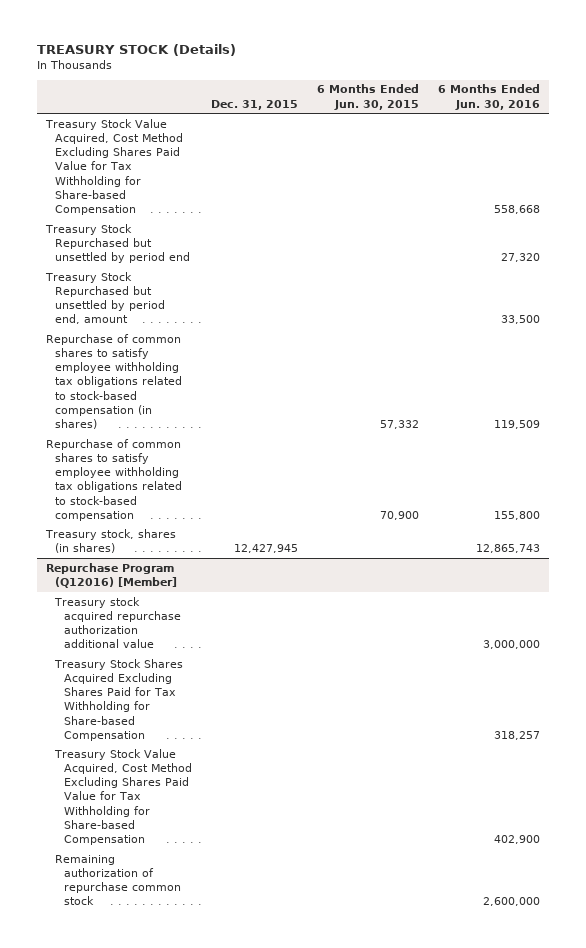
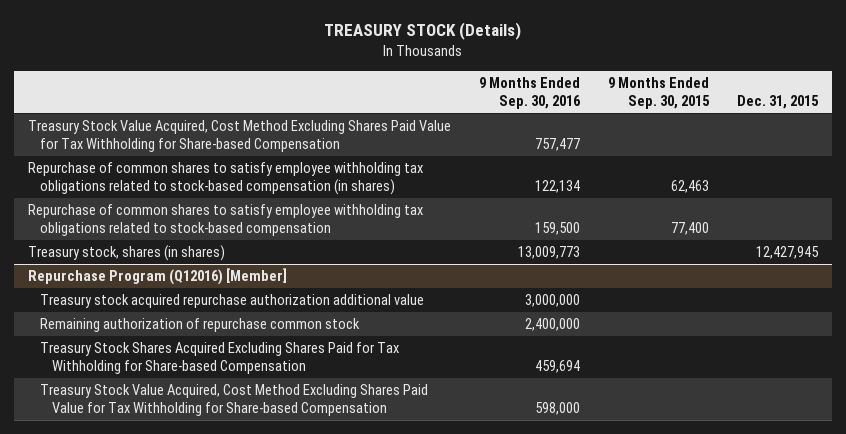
[317,84,420,110] 6 Months Ended Jun. 30, 2015 -> none
[437,84,540,110] 6 Months Ended Jun. 30, 2016 -> none
none -> [478,77,581,110] 9 Months Ended Sep. 30, 2016
none -> [607,77,710,110] 9 Months Ended Sep. 30, 2015
[45,223,191,264] Treasury Stock Repurchased but unsettled by period end -> none
[45,271,166,325] Treasury Stock Repurchased but unsettled by period end, amount -> none
[55,854,182,906] Remaining authorization of repurchase common stock -> [40,318,361,333] Remaining authorization of repurchase common stock

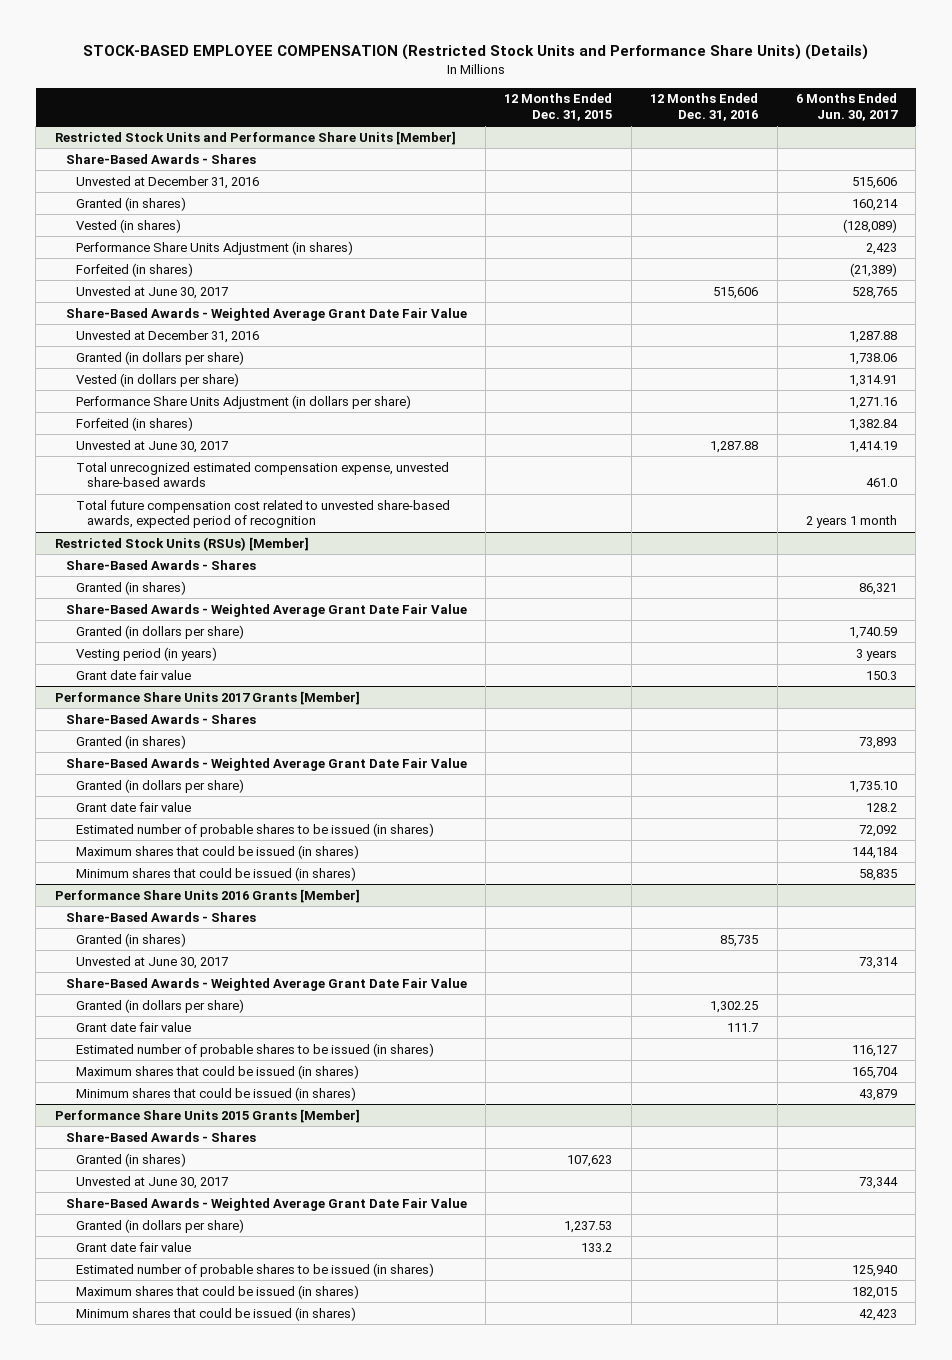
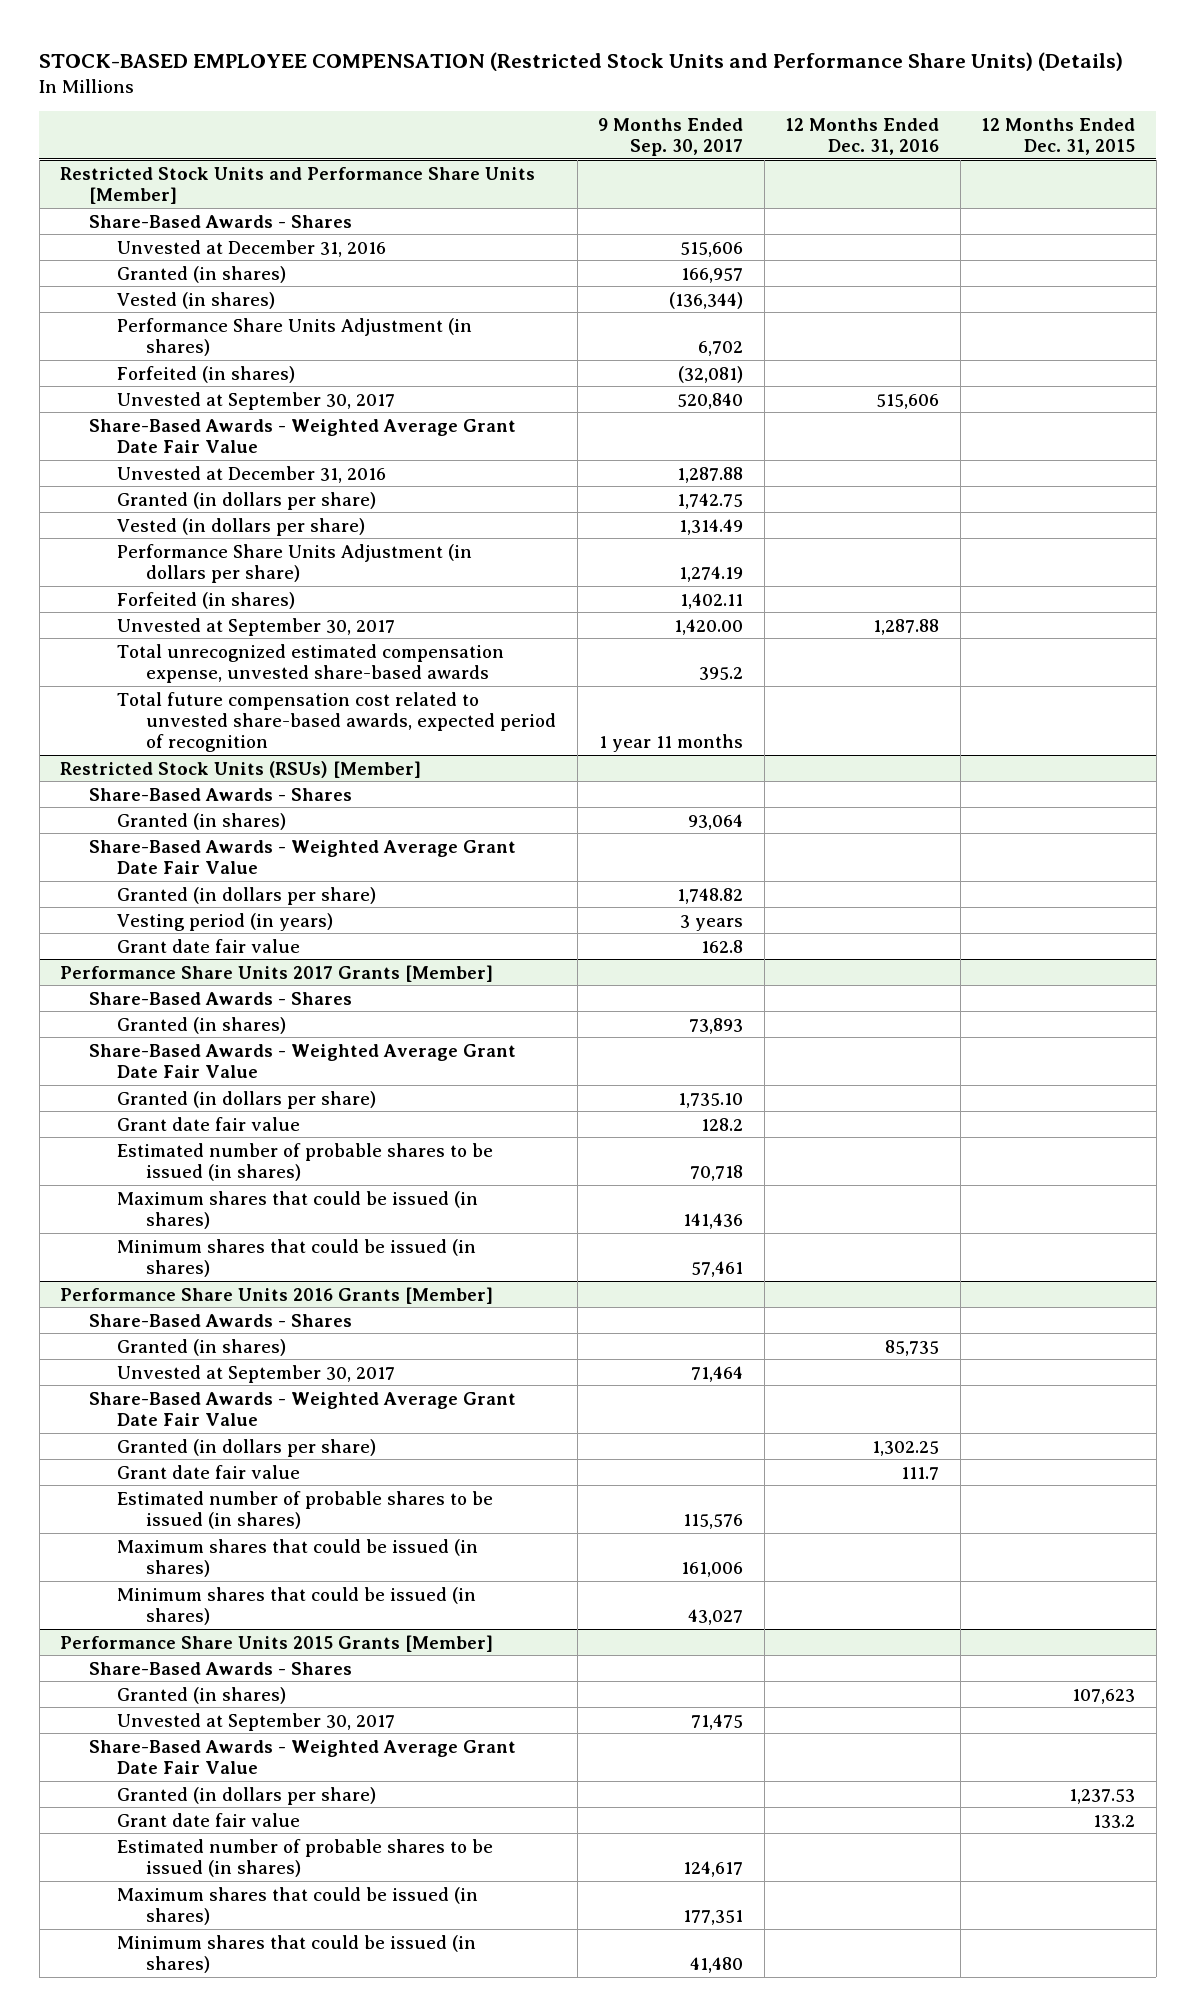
[795,93,898,121] 6 Months Ended Jun. 30, 2017 -> none
none -> [598,117,744,156] 9 Months Ended Sep. 30, 2017
[76,285,229,299] Unvested at June 30, 2017 -> [117,391,396,410] Unvested at September 30, 2017
[76,439,229,453] Unvested at June 30, 2017 -> [117,617,396,636] Unvested at September 30, 2017
[76,955,229,969] Unvested at June 30, 2017 -> [117,1364,396,1383] Unvested at September 30, 2017
[76,1175,229,1189] Unvested at June 30, 2017 -> [117,1712,396,1731] Unvested at September 30, 2017

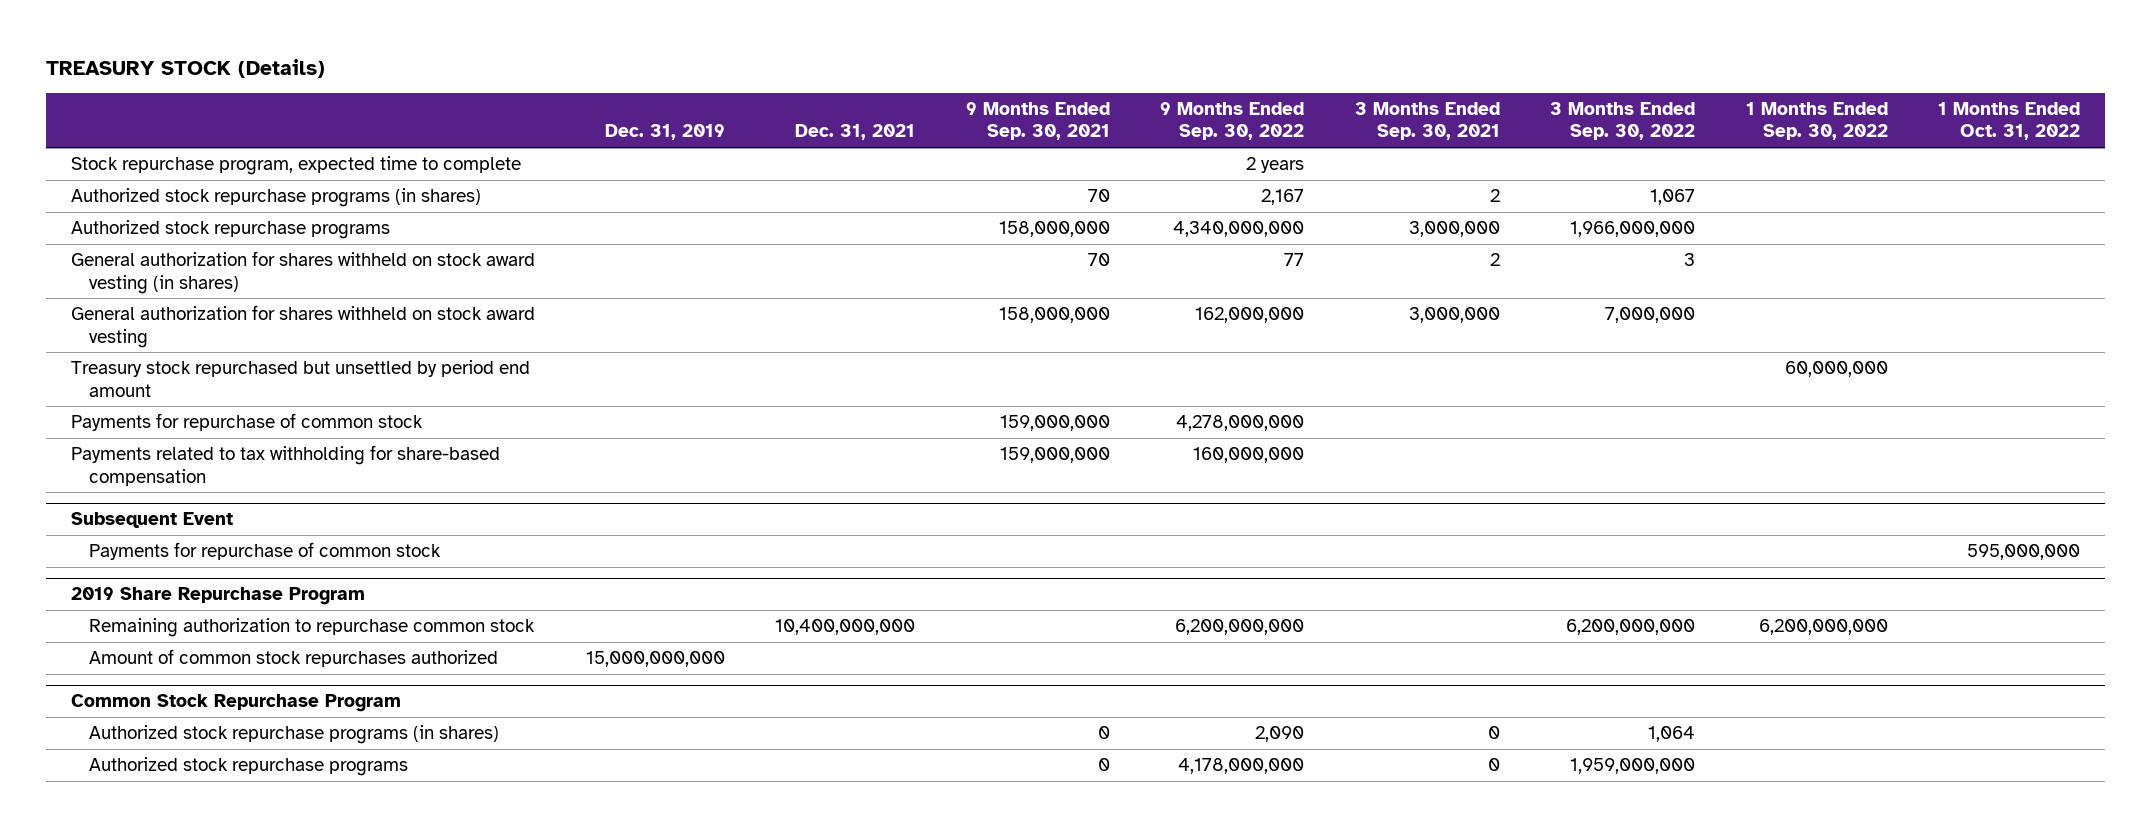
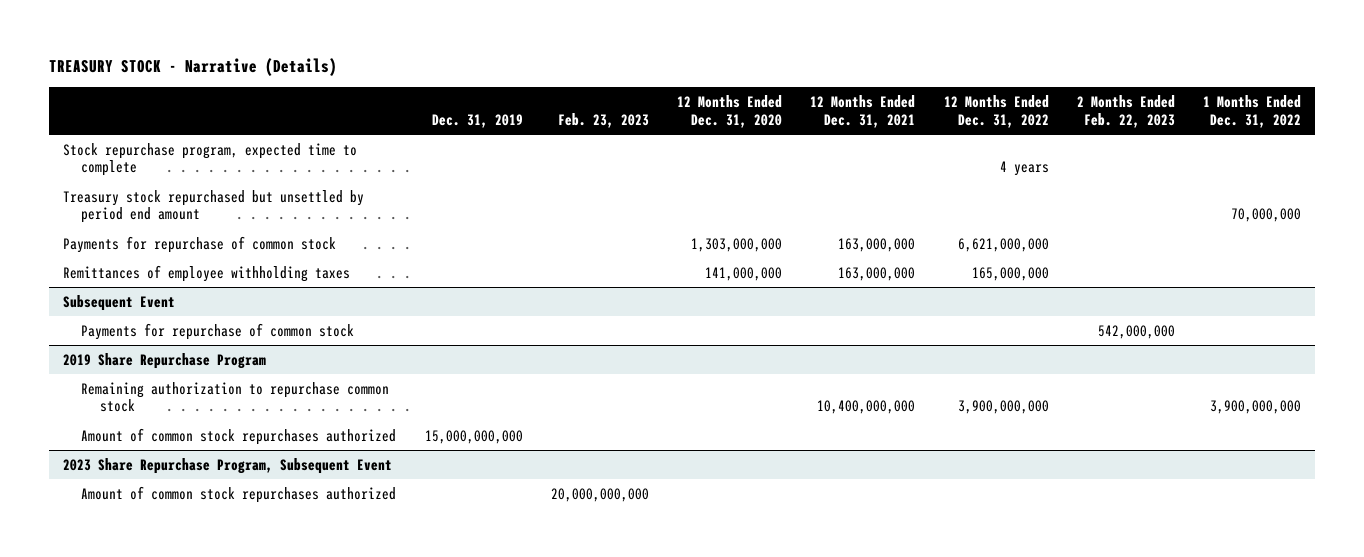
[46,58,326,78] TREASURY STOCK (Details) -> [49,58,338,77] TREASURY STOCK - Narrative (Details)
[795,124,916,141] Dec. 31, 2021 -> none
[965,102,1110,141] 9 Months Ended Sep. 30, 2021 -> none
[1160,102,1305,141] 9 Months Ended Sep. 30, 2022 -> none
[1354,102,1500,141] 3 Months Ended Sep. 30, 2021 -> none
[1550,102,1696,141] 3 Months Ended Sep. 30, 2022 -> none
[1745,102,1888,141] 1 Months Ended Sep. 30, 2022 -> none
[1937,102,2080,141] 1 Months Ended Oct. 31, 2022 -> none
none -> [557,112,649,128] Feb. 23, 2023
none -> [677,95,783,128] 12 Months Ended Dec. 31, 2020
none -> [810,95,916,128] 12 Months Ended Dec. 31, 2021
none -> [943,95,1049,128] 12 Months Ended Dec. 31, 2022
none -> [1076,95,1175,128] 2 Months Ended Feb. 22, 2023
none -> [1202,95,1301,128] 1 Months Ended Dec. 31, 2022
[71,188,482,208] Authorized stock repurchase programs (in shares) -> none
[71,220,391,240] Authorized stock repurchase programs -> none
[71,251,536,294] General authorization for shares withheld on stock award vesting (in shares) -> none
[71,305,536,348] General authorization for shares withheld on stock award vesting -> none
[71,445,501,486] Payments related to tax withholding for share-based compensation -> [63,264,351,282] Remittances of employee withholding taxes
[71,694,402,713] Common Stock Repurchase Program -> none
[89,725,500,745] Authorized stock repurchase programs (in shares) -> none
[89,757,409,777] Authorized stock repurchase programs -> none
none -> [63,457,393,474] 2023 Share Repurchase Program, Subsequent Event
none -> [81,485,397,503] Amount of common stock repurchases authorized

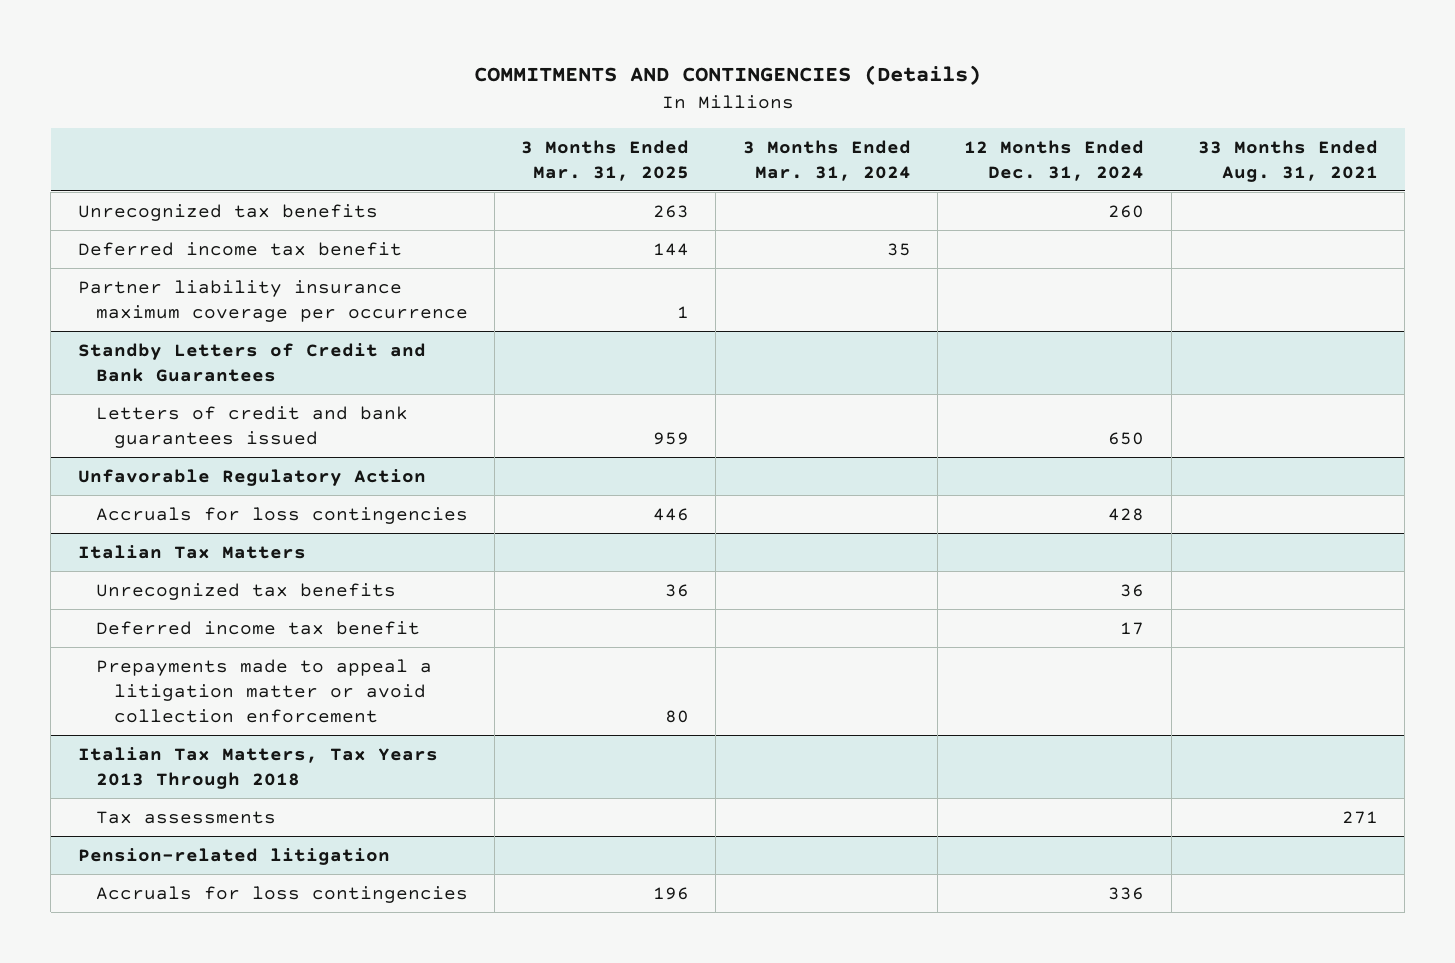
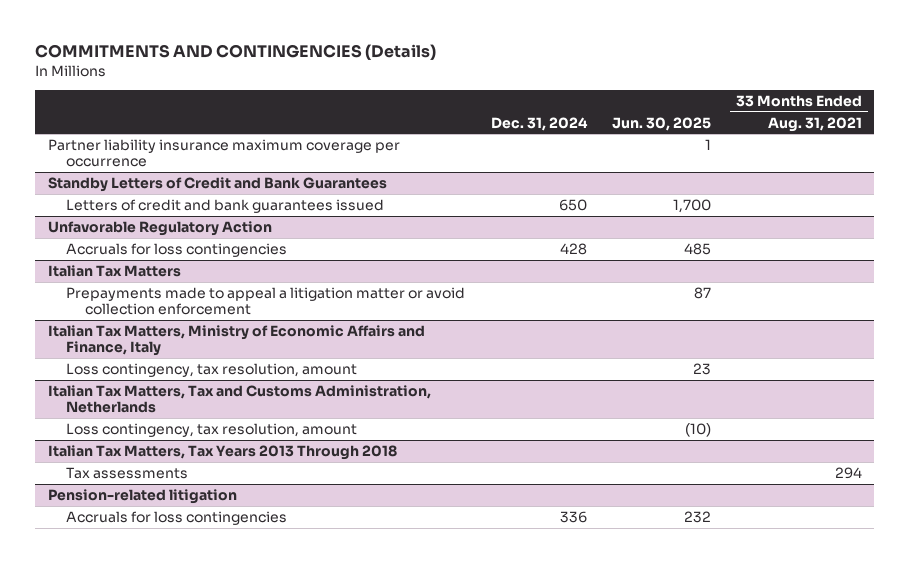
[521,139,690,181] 3 Months Ended Mar. 31, 2025 -> none
[742,139,911,181] 3 Months Ended Mar. 31, 2024 -> none
[964,139,1145,181] 12 Months Ended Dec. 31, 2024 -> none
none -> [490,116,588,131] Dec. 31, 2024
none -> [611,116,711,131] Jun. 30, 2025
[77,204,378,222] Unrecognized tax benefits -> none
[77,242,402,257] Deferred income tax benefit -> none
[95,583,396,601] Unrecognized tax benefits -> none
[95,621,420,636] Deferred income tax benefit -> none
none -> [48,324,426,357] Italian Tax Matters, Ministry of Economic Affairs and Finance, Italy
none -> [66,362,358,377] Loss contingency, tax resolution, amount
none -> [48,384,432,414] Italian Tax Matters, Tax and Customs Administration, Netherlands
none -> [66,422,358,437] Loss contingency, tax resolution, amount
[1341,811,1378,825] 271 -> [834,466,862,479] 294

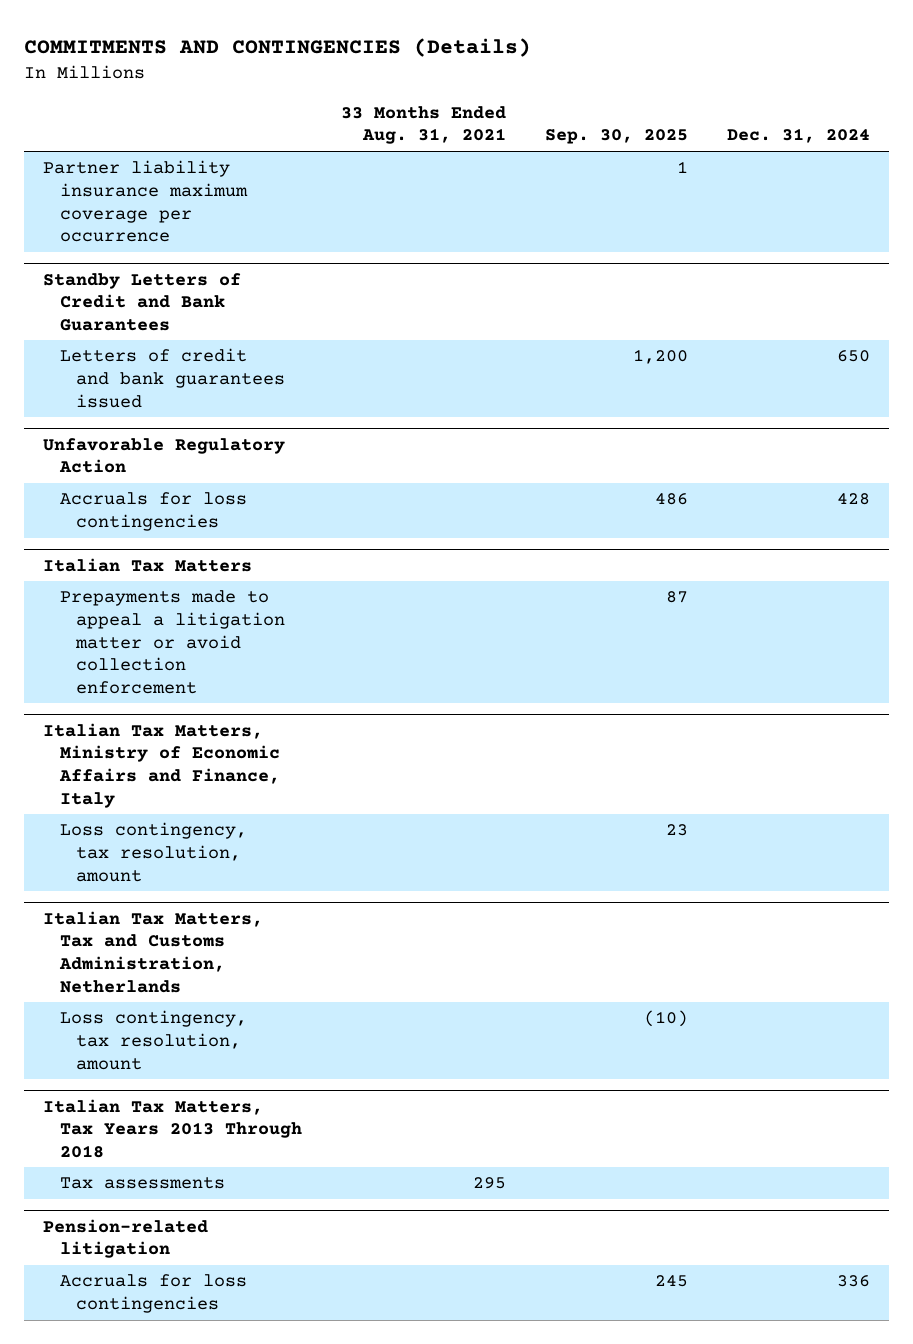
[611,116,711,131] Jun. 30, 2025 -> none
none -> [544,129,688,145] Sep. 30, 2025
[834,466,862,479] 294 -> [472,1177,506,1190] 295

